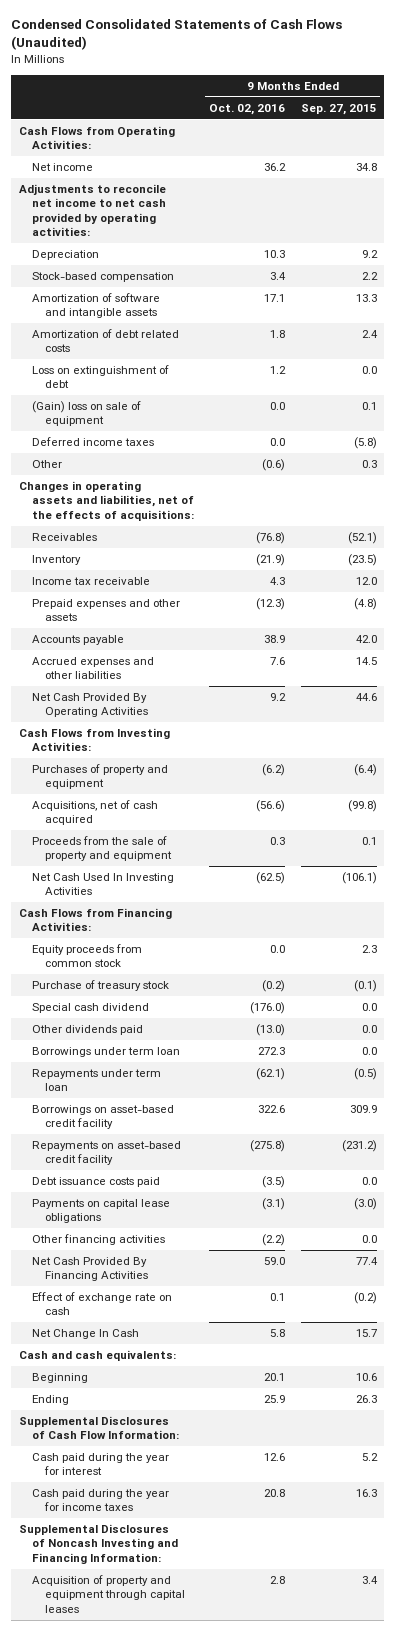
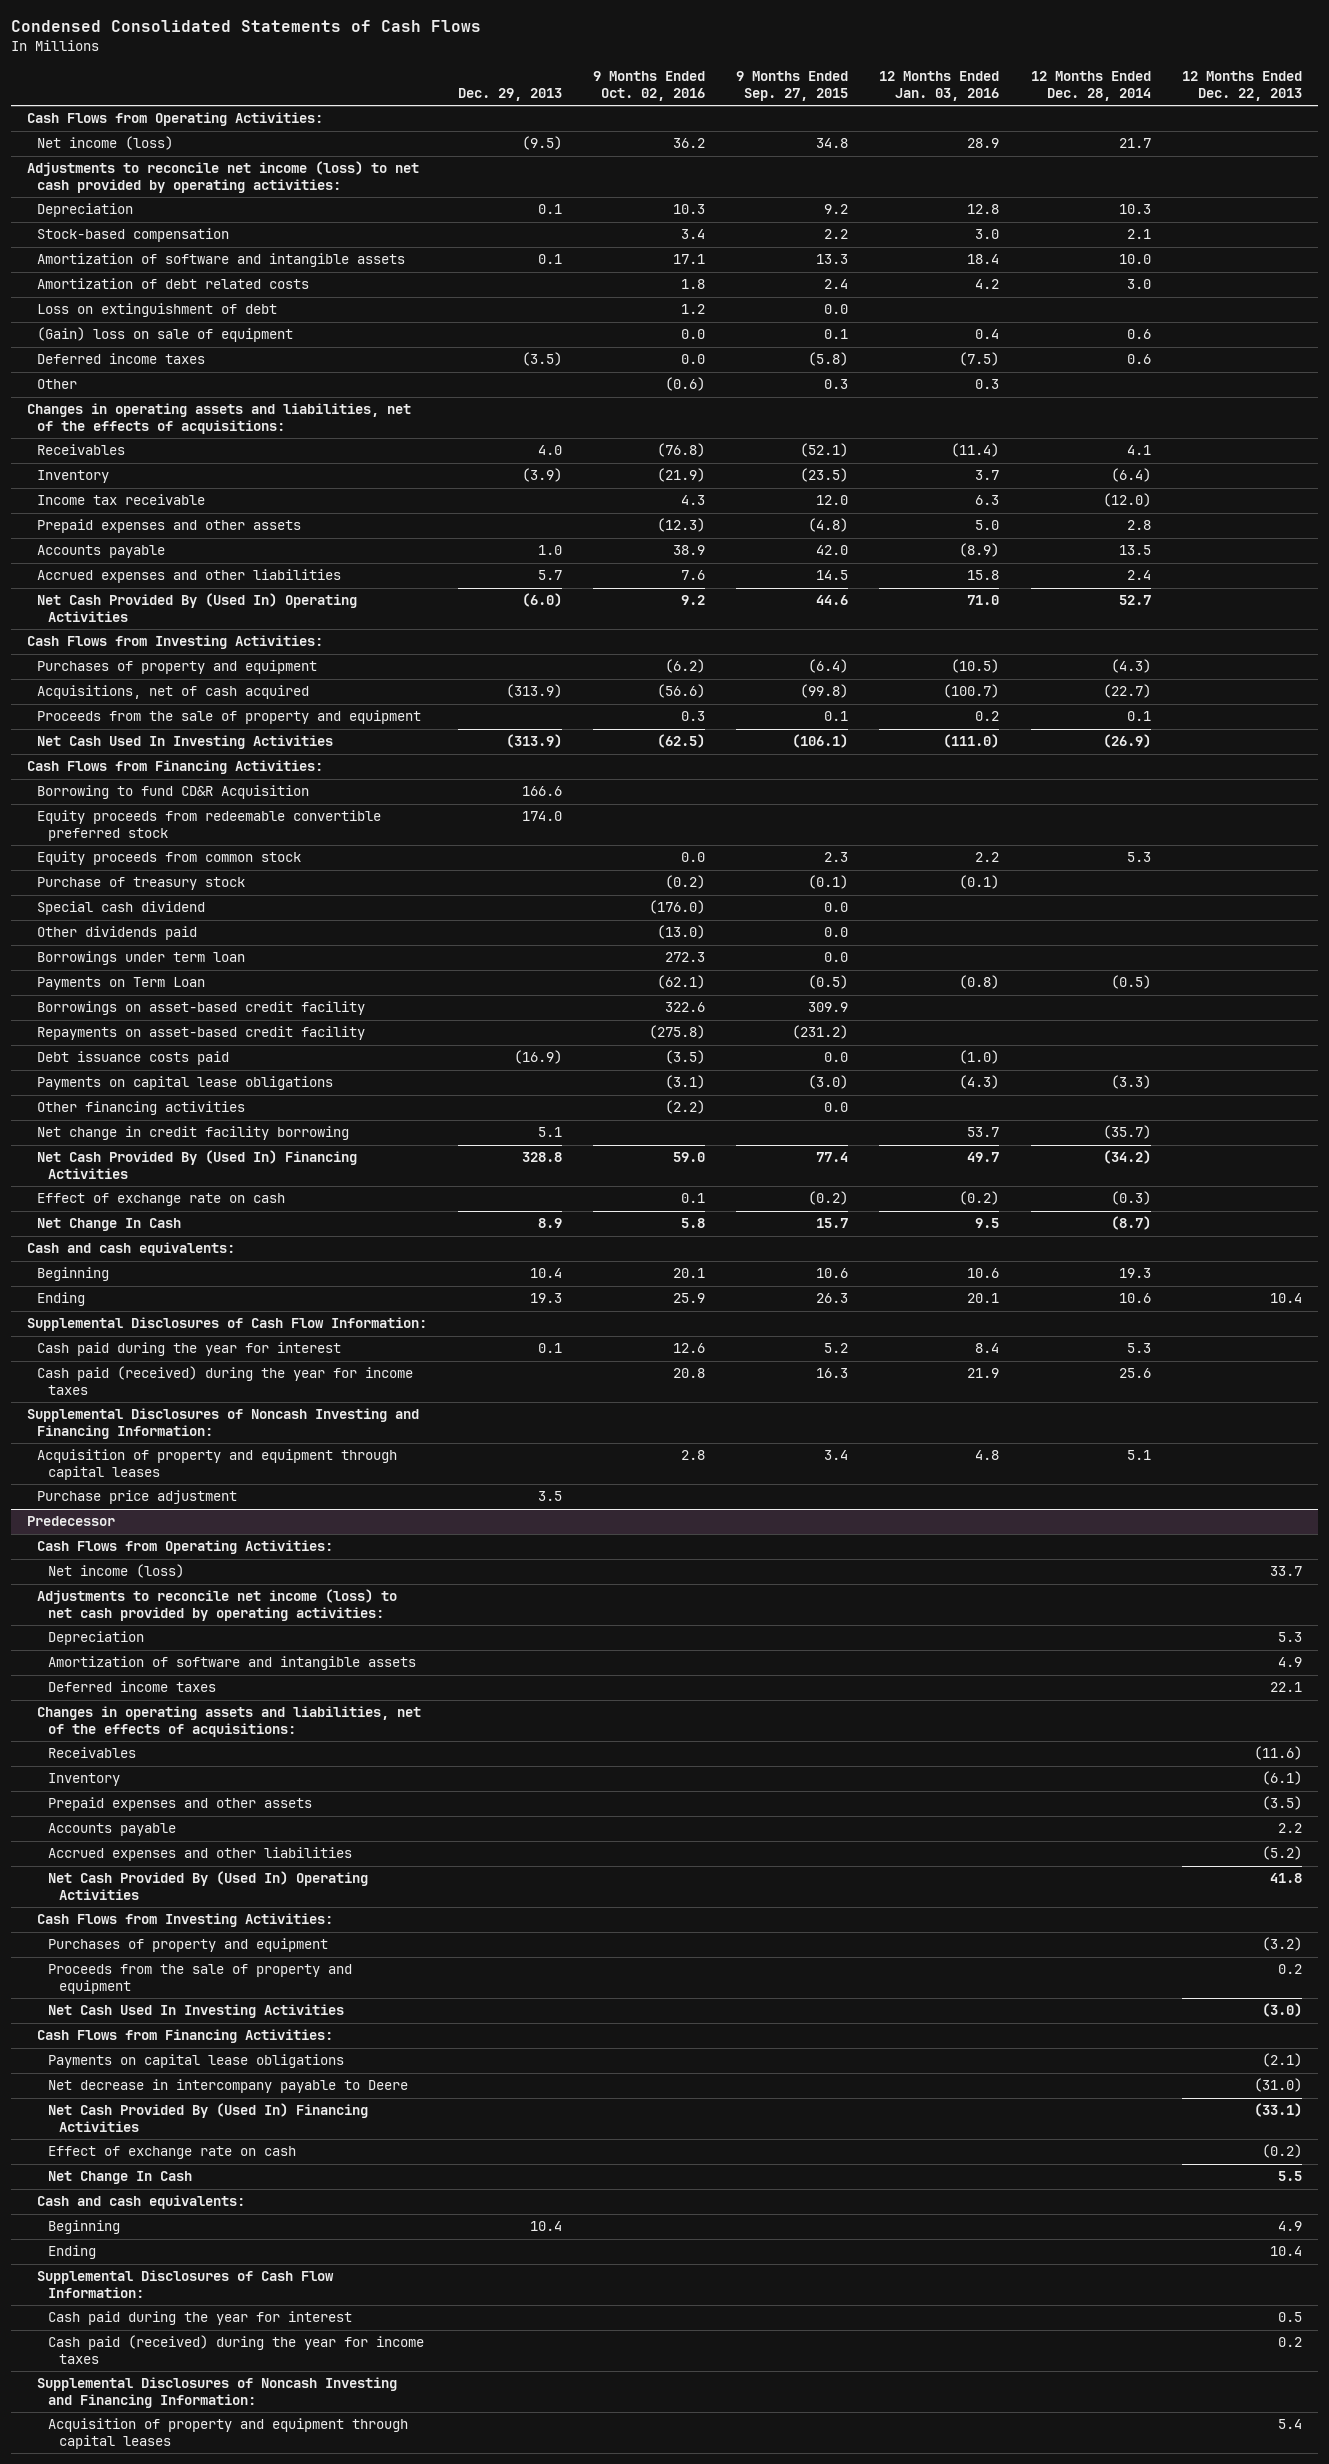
[11,19,343,51] Condensed Consolidated Statements of Cash Flows (Unaudited) -> [10,20,481,33] Condensed Consolidated Statements of Cash Flows
none -> [457,87,562,101] Dec. 29, 2013
none -> [879,71,1000,101] 12 Months Ended Jan. 03, 2016
none -> [1030,71,1151,101] 12 Months Ended Dec. 28, 2014
none -> [1181,71,1302,101] 12 Months Ended Dec. 22, 2013
[31,163,93,172] Net income -> [37,136,174,151] Net income (loss)
[18,184,166,237] Adjustments to reconcile net income to net cash provided by operating activities: -> [26,161,419,193] Adjustments to reconcile net income (loss) to net cash provided by operating activities:
[31,693,149,718] Net Cash Provided By Operating Activities -> [37,593,358,622] Net Cash Provided By (Used In) Operating Activities
none -> [37,785,310,800] Borrowing to fund CD&R Acquisition
none -> [37,810,382,841] Equity proceeds from redeemable convertible preferred stock
[31,1069,161,1092] Repayments under term loan -> [37,977,206,991] Payments on Term Loan
none -> [37,1126,350,1141] Net change in credit facility borrowing
[31,1257,149,1282] Net Cash Provided By Financing Activities -> [37,1150,358,1179] Net Cash Provided By (Used In) Financing Activities
[31,1489,169,1512] Cash paid during the year for income taxes -> [37,1366,414,1395] Cash paid (received) during the year for income taxes
none -> [37,1490,238,1505] Purchase price adjustment
none -> [26,1516,115,1527] Predecessor
none -> [37,1540,334,1555] Cash Flows from Operating Activities:
none -> [48,1564,185,1579] Net income (loss)
none -> [37,1589,398,1621] Adjustments to reconcile net income (loss) to net cash provided by operating activities:
none -> [48,1631,145,1646] Depreciation
none -> [48,1656,417,1671] Amortization of software and intangible assets
none -> [48,1681,217,1693] Deferred income taxes
none -> [37,1706,422,1737] Changes in operating assets and liabilities, net of the effects of acquisitions:
none -> [48,1747,137,1759] Receivables
none -> [48,1773,121,1787] Inventory
none -> [48,1797,313,1812] Prepaid expenses and other assets
none -> [48,1823,177,1837] Accounts payable
none -> [48,1847,353,1862] Accrued expenses and other liabilities
none -> [48,1871,369,1900] Net Cash Provided By (Used In) Operating Activities
none -> [37,1913,334,1928] Cash Flows from Investing Activities:
none -> [48,1938,329,1953] Purchases of property and equipment
none -> [48,1964,353,1994] Proceeds from the sale of property and equipment
none -> [48,2004,345,2019] Net Cash Used In Investing Activities
none -> [37,2029,334,2044] Cash Flows from Financing Activities:
none -> [48,2054,345,2069] Payments on capital lease obligations
none -> [48,2079,409,2094] Net decrease in intercompany payable to Deere
none -> [48,2103,369,2132] Net Cash Provided By (Used In) Financing Activities
none -> [48,2146,297,2160] Effect of exchange rate on cash
none -> [48,2171,193,2185] Net Change In Cash
none -> [37,2195,246,2210] Cash and cash equivalents:
none -> [48,2220,121,2235] Beginning
none -> [48,2245,97,2260] Ending
none -> [37,2270,335,2298] Supplemental Disclosures of Cash Flow Information:
none -> [48,2311,353,2326] Cash paid during the year for interest
none -> [48,2335,425,2364] Cash paid (received) during the year for income taxes
none -> [37,2377,398,2408] Supplemental Disclosures of Noncash Investing and Financing Information:
none -> [48,2418,409,2449] Acquisition of property and equipment through capital leases

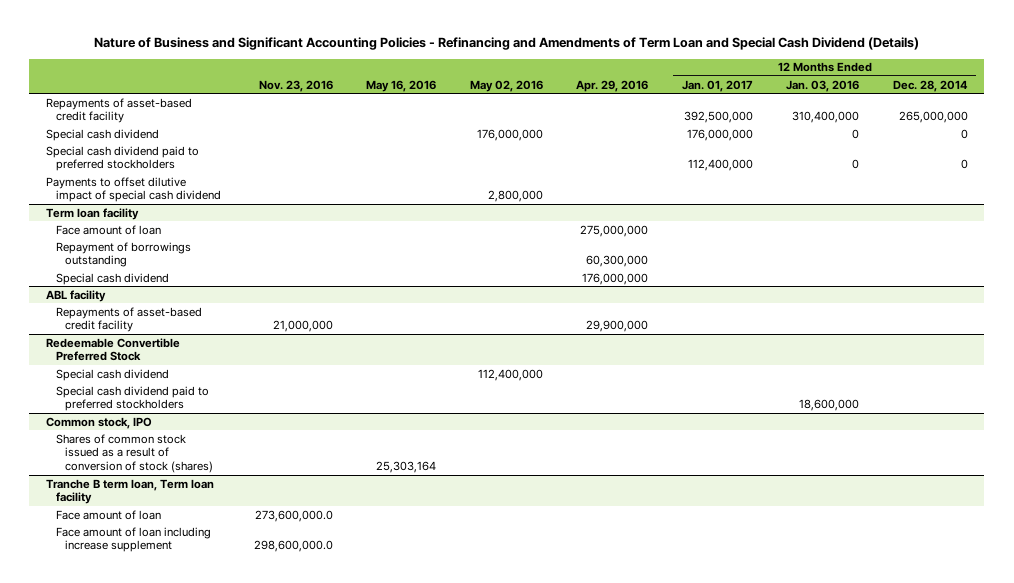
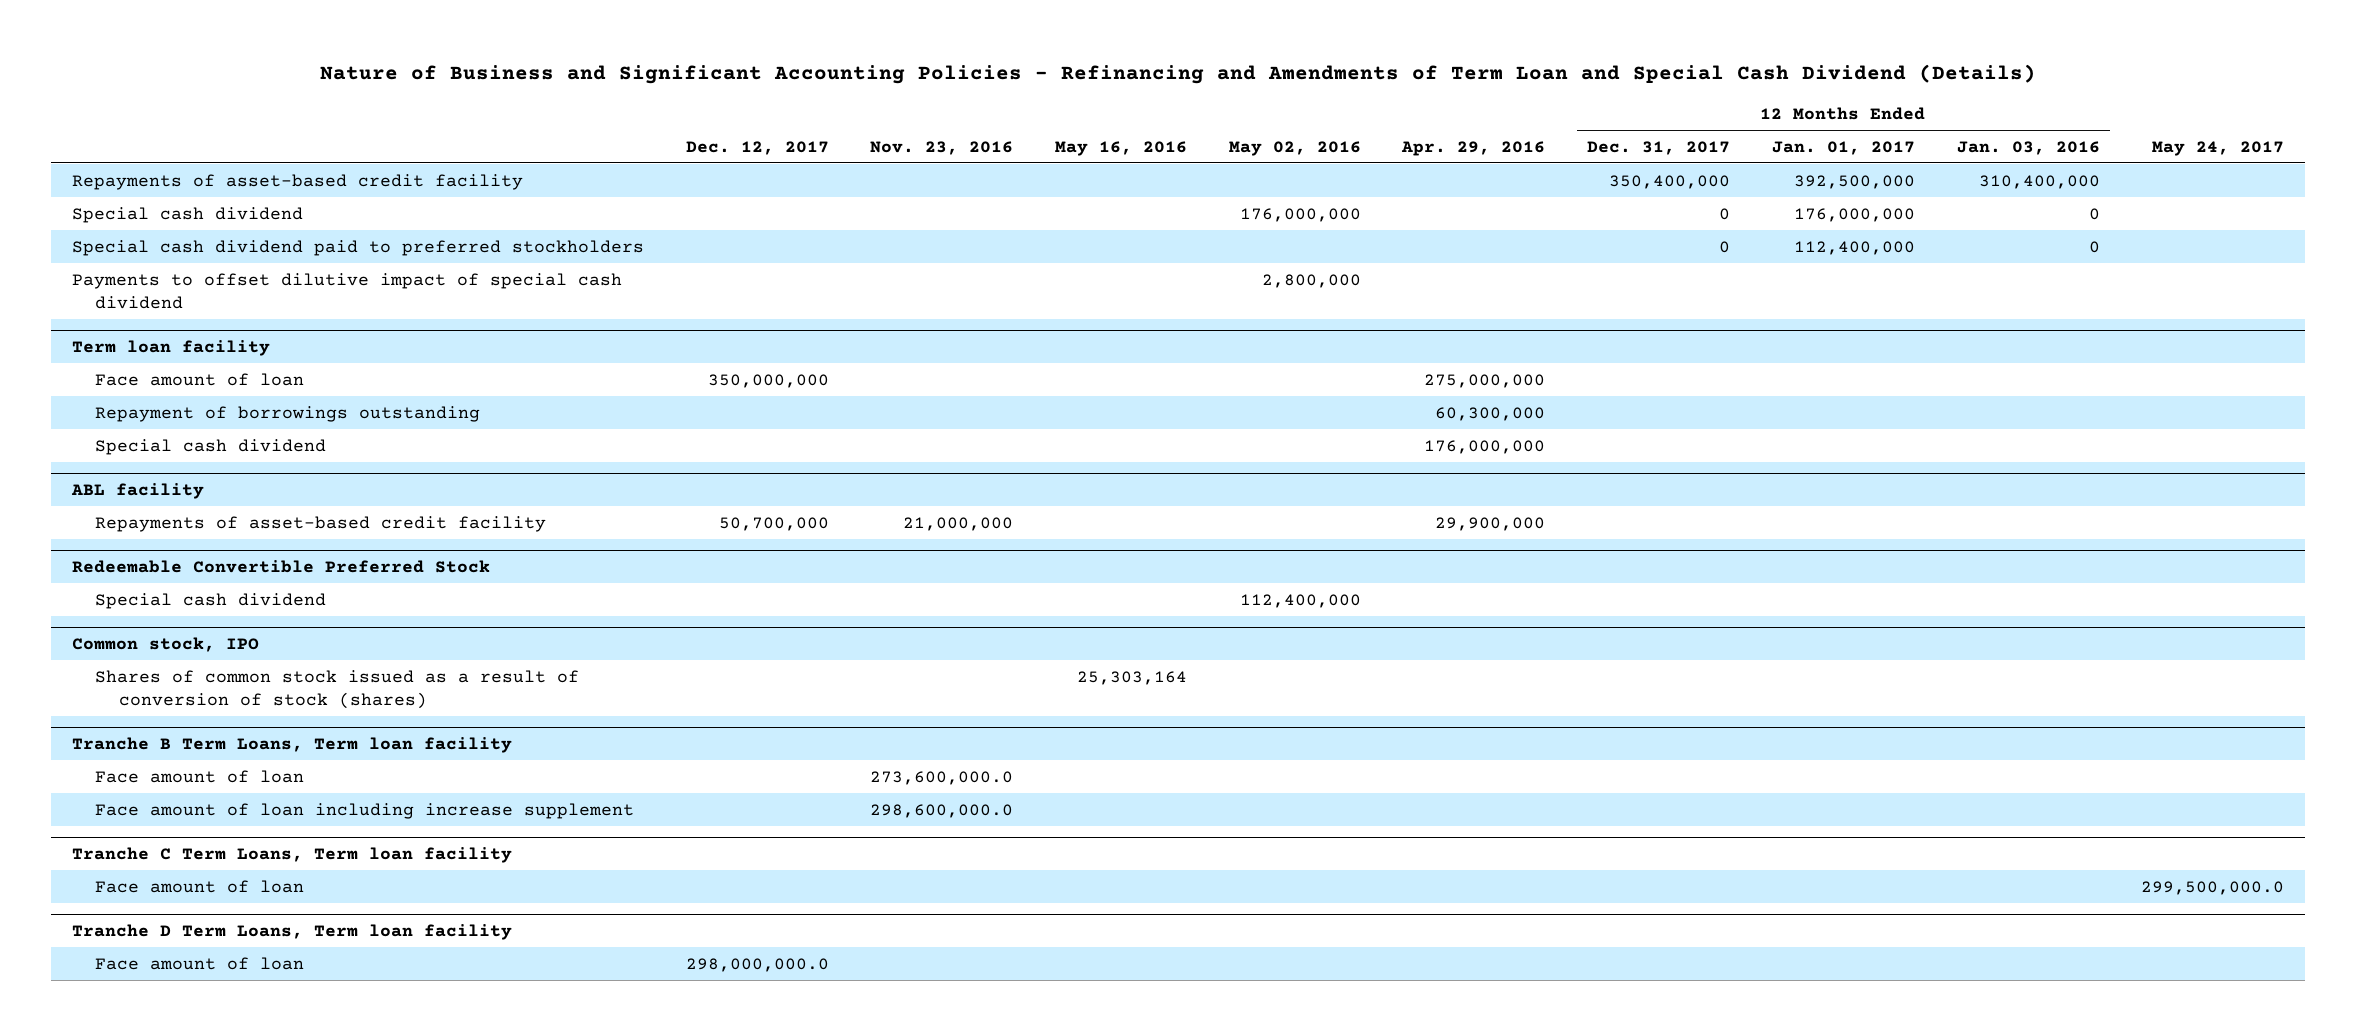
[892,79,968,92] Dec. 28, 2014 -> none
none -> [685,140,829,155] Dec. 12, 2017
none -> [1587,140,1731,155] Dec. 31, 2017
none -> [2152,140,2285,156] May 24, 2017
[55,385,209,412] Special cash dividend paid to preferred stockholders -> none
[45,478,214,505] Tranche B term loan, Term loan facility -> [71,737,512,754] Tranche B Term Loans, Term loan facility
none -> [71,847,512,864] Tranche C Term Loans, Term loan facility
none -> [95,879,305,893] Face amount of loan
none -> [71,924,512,941] Tranche D Term Loans, Term loan facility
none -> [95,956,305,970] Face amount of loan

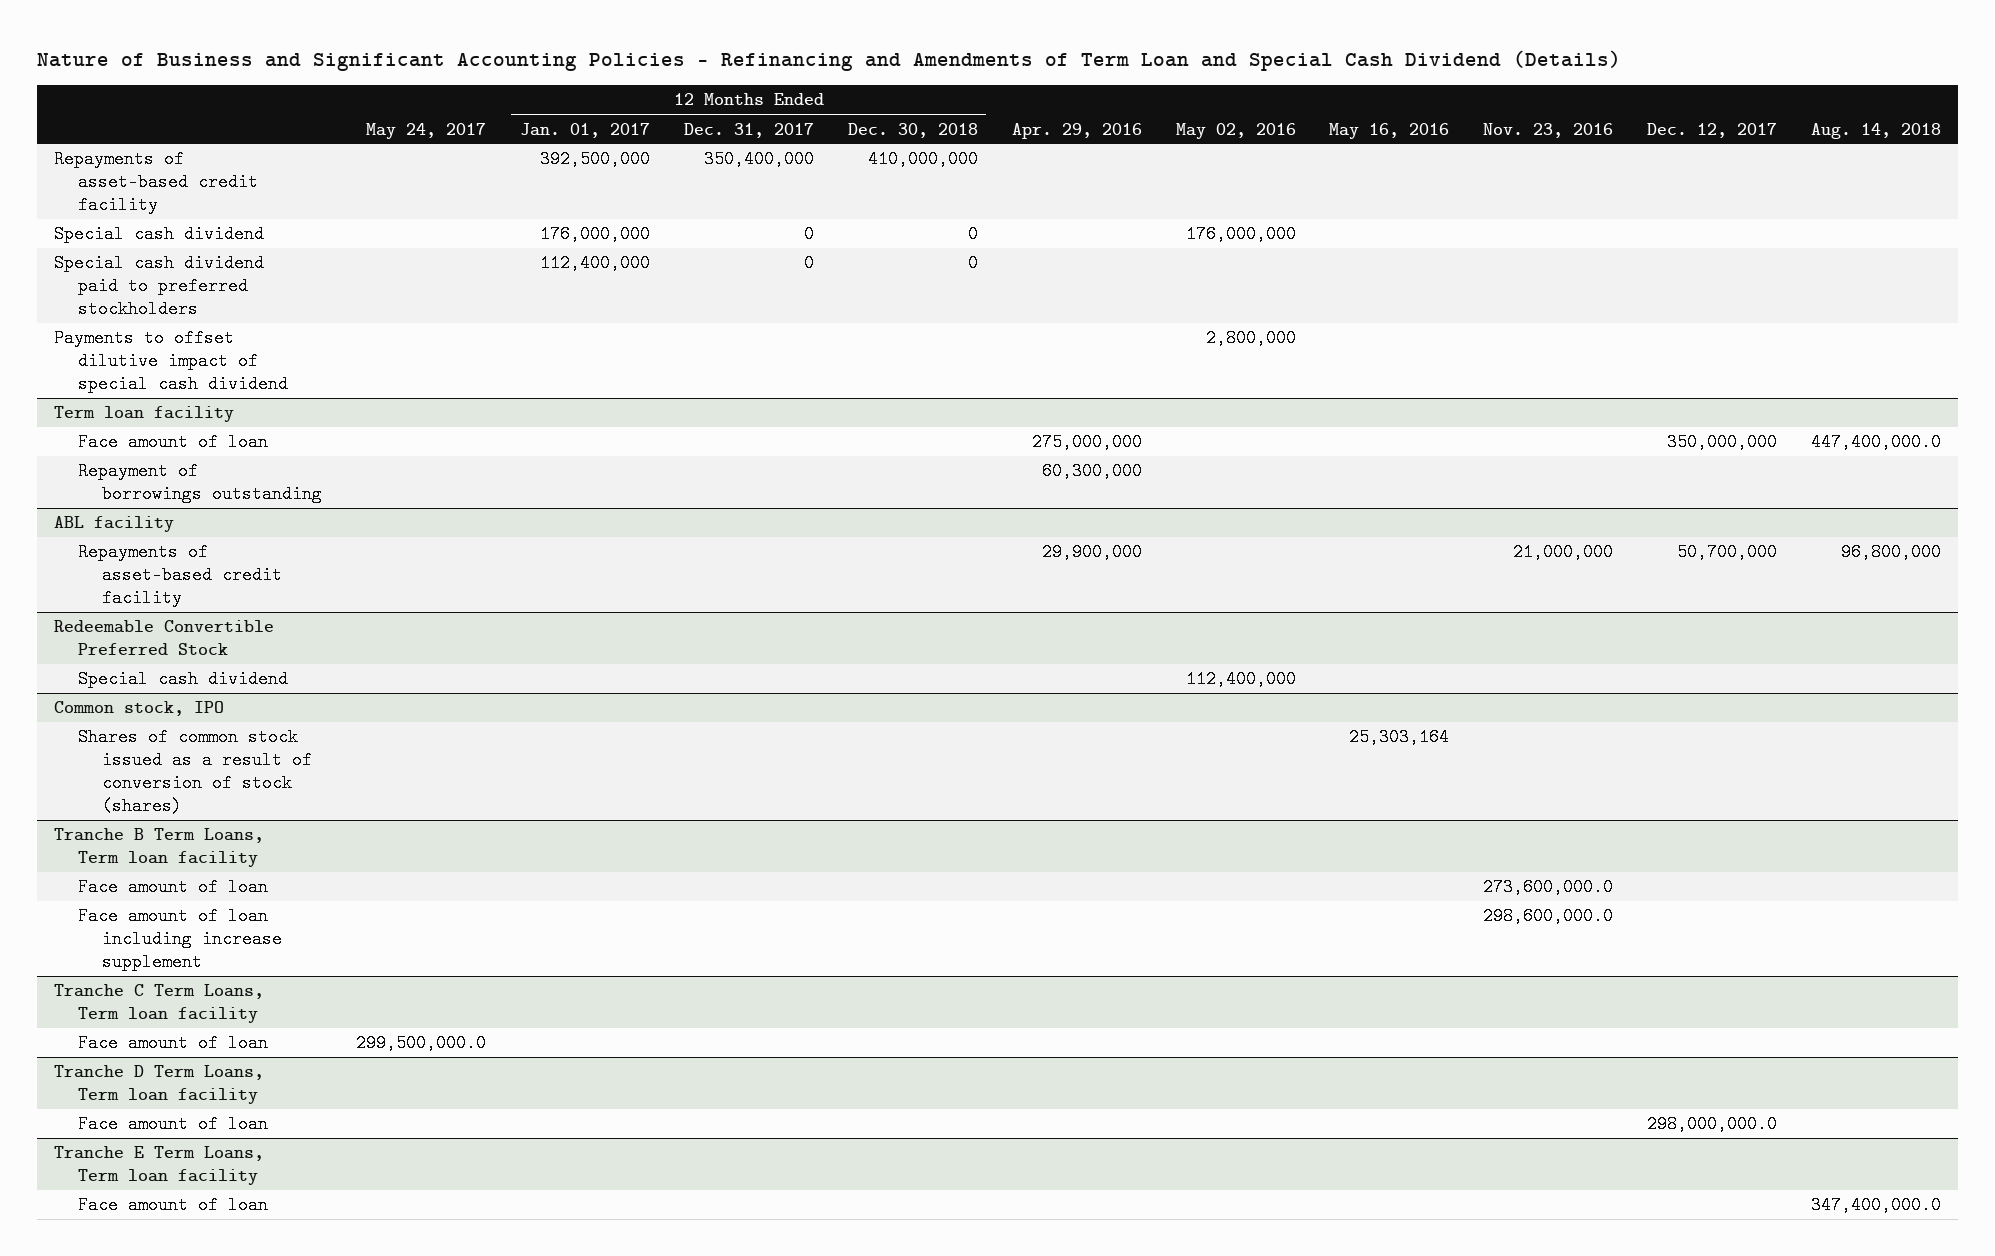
[1956,140,2100,155] Jan. 03, 2016 -> none
none -> [847,122,978,138] Dec. 30, 2018
none -> [1811,122,1942,139] Aug. 14, 2018
[95,438,327,455] Special cash dividend -> none
none -> [53,1146,264,1186] Tranche E Term Loans, Term loan facility
none -> [77,1196,268,1215] Face amount of loan

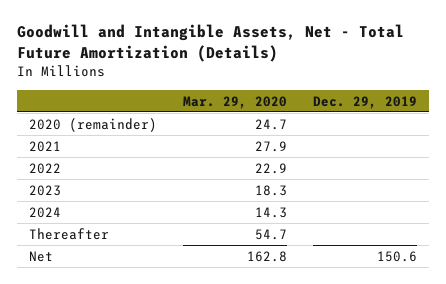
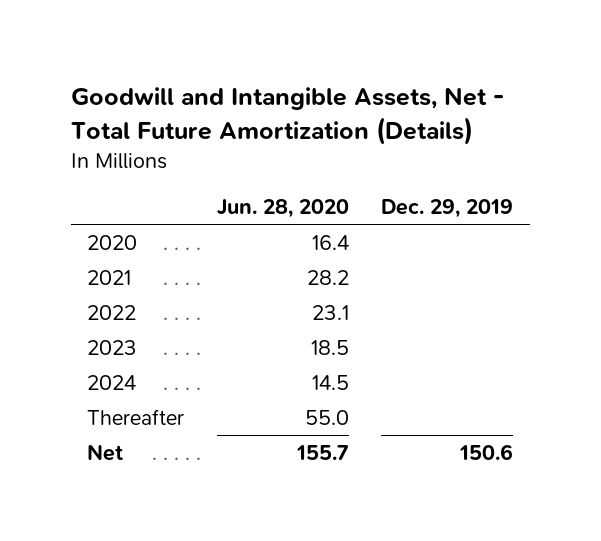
[183,95,288,109] Mar. 29, 2020 -> none
none -> [216,199,349,219] Jun. 28, 2020
[29,117,158,132] 2020 (remainder) -> [87,234,138,250] 2020

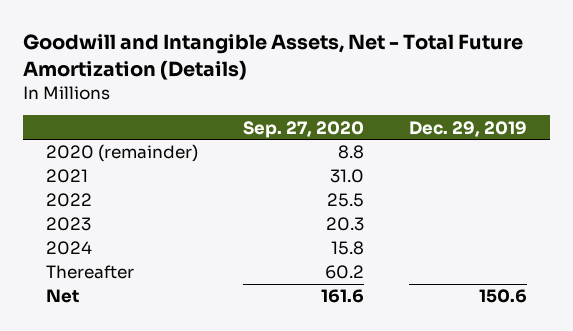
[216,199,349,219] Jun. 28, 2020 -> none
none -> [242,120,364,138] Sep. 27, 2020
[87,234,138,250] 2020 -> [45,144,198,163] 2020 (remainder)

